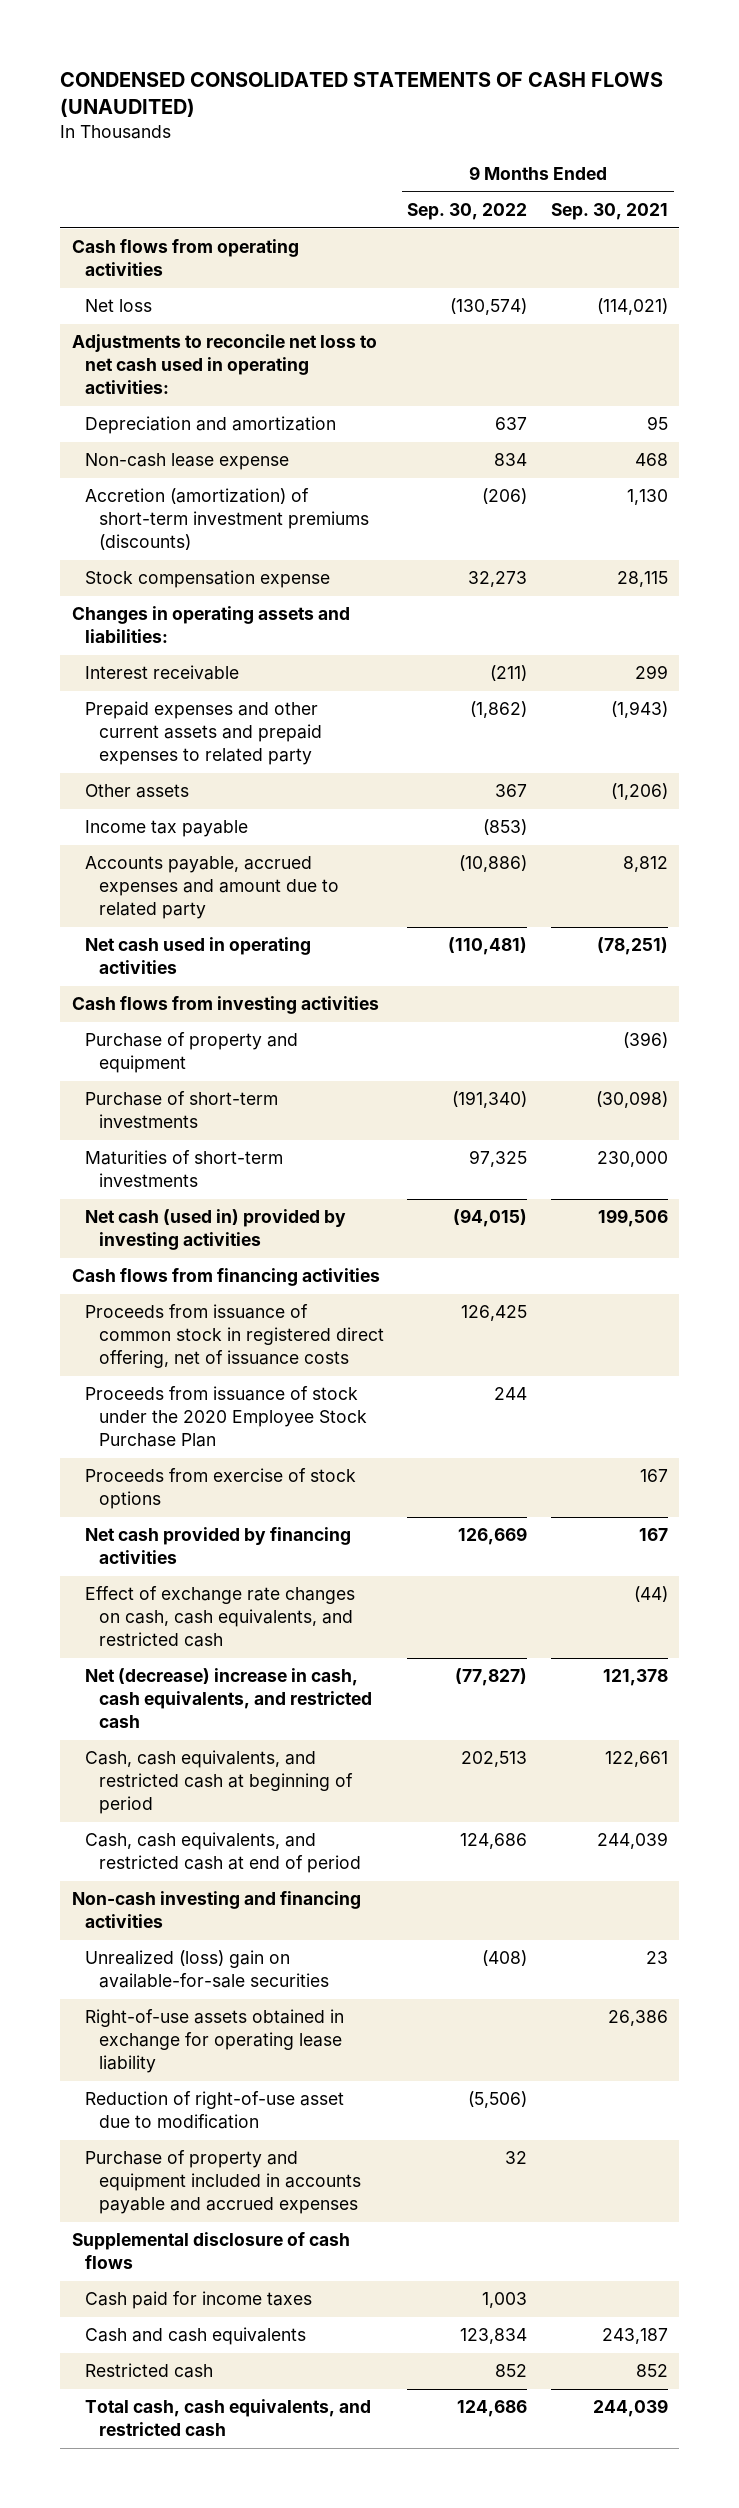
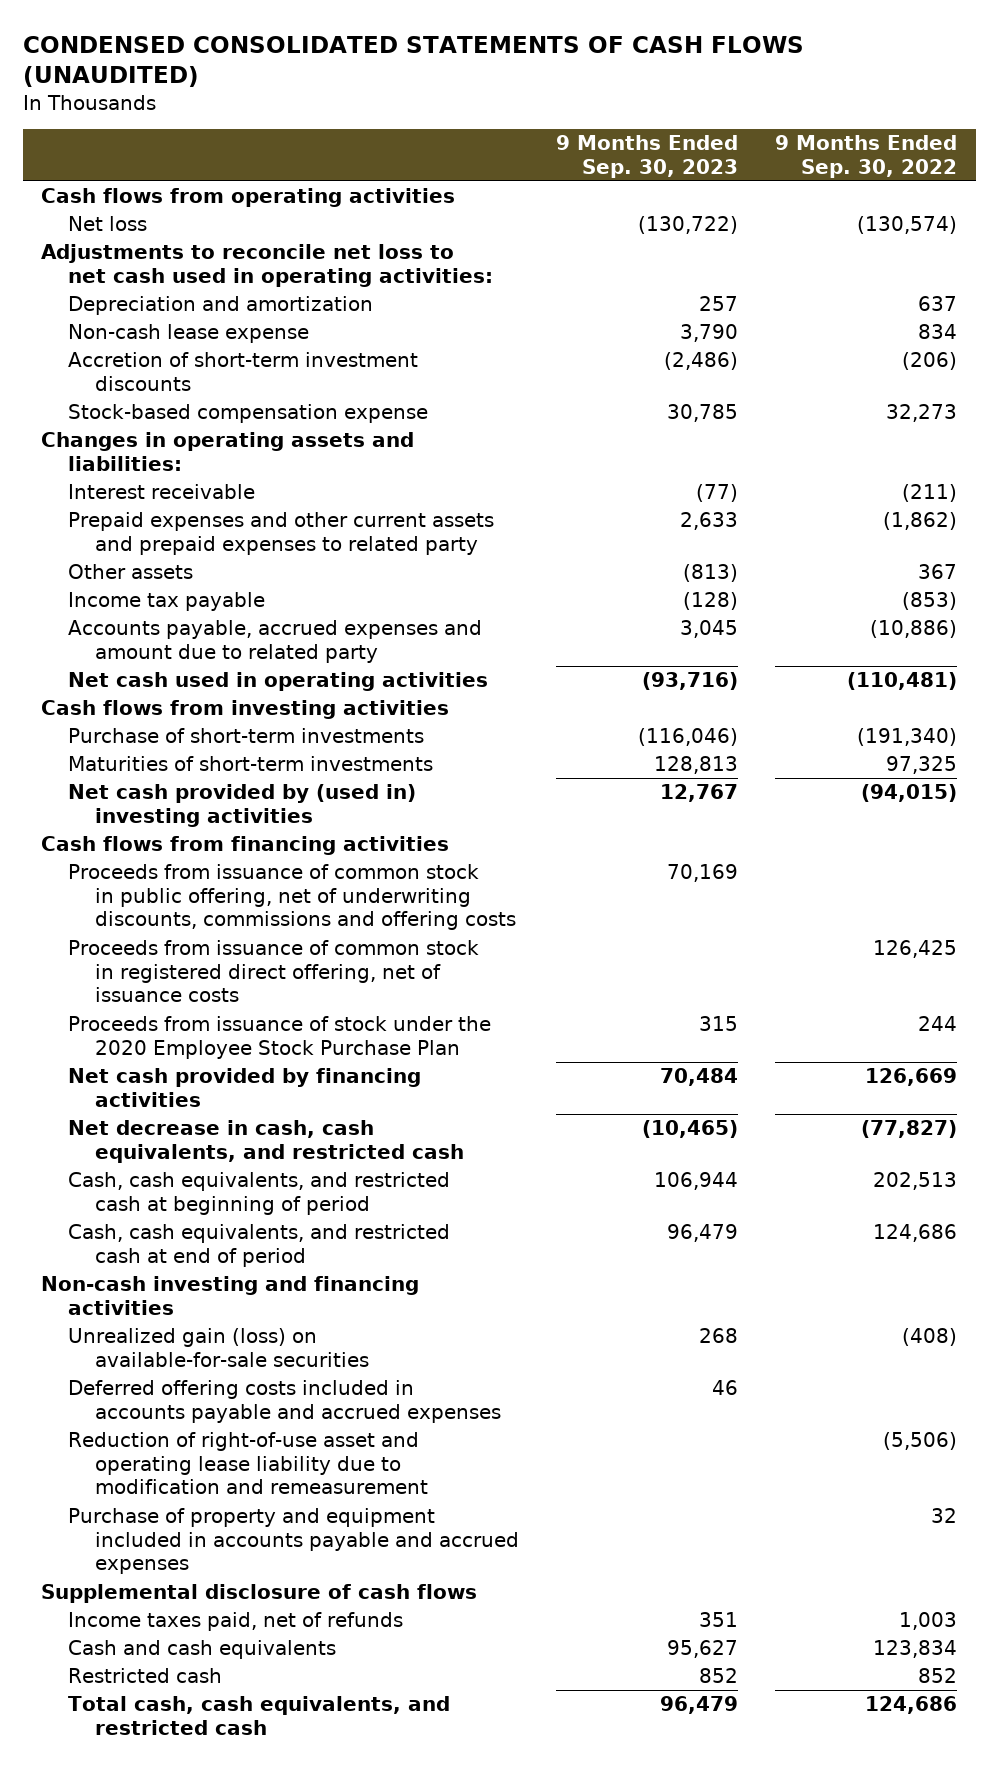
[550,203,668,221] Sep. 30, 2021 -> none
none -> [556,135,739,178] 9 Months Ended Sep. 30, 2023
[85,488,370,550] Accretion (amortization) of short-term investment premiums (discounts) -> [68,352,419,391] Accretion of short-term investment discounts
[85,570,331,589] Stock compensation expense -> [68,404,429,424] Stock-based compensation expense
[85,1032,299,1074] Purchase of property and equipment -> none
[85,1209,347,1251] Net cash (used in) provided by investing activities -> [68,784,417,827] Net cash provided by (used in) investing activities
none -> [68,864,517,931] Proceeds from issuance of common stock in public offering, net of underwriting discounts, commissions and offering costs
[85,1468,357,1510] Proceeds from exercise of stock options -> none
[85,1586,356,1647] Effect of exchange rate changes on cash, cash equivalents, and restricted cash -> none
[85,1668,373,1728] Net (decrease) increase in cash, cash equivalents, and restricted cash -> [68,1120,465,1163] Net decrease in cash, cash equivalents, and restricted cash
[85,2009,345,2073] Right-of-use assets obtained in exchange for operating lease liability -> none
[85,1950,330,1989] Unrealized (loss) gain on available-for-sale securities -> [68,1328,370,1367] Unrealized gain (loss) on available-for-sale securities
none -> [68,1380,502,1423] Deferred offering costs included in accounts payable and accrued expenses
[85,2091,345,2130] Reduction of right-of-use asset due to modification -> [68,1432,429,1495] Reduction of right-of-use asset and operating lease liability due to modification and remeasurement
[85,2291,313,2310] Cash paid for income taxes -> [68,1612,404,1632] Income taxes paid, net of refunds

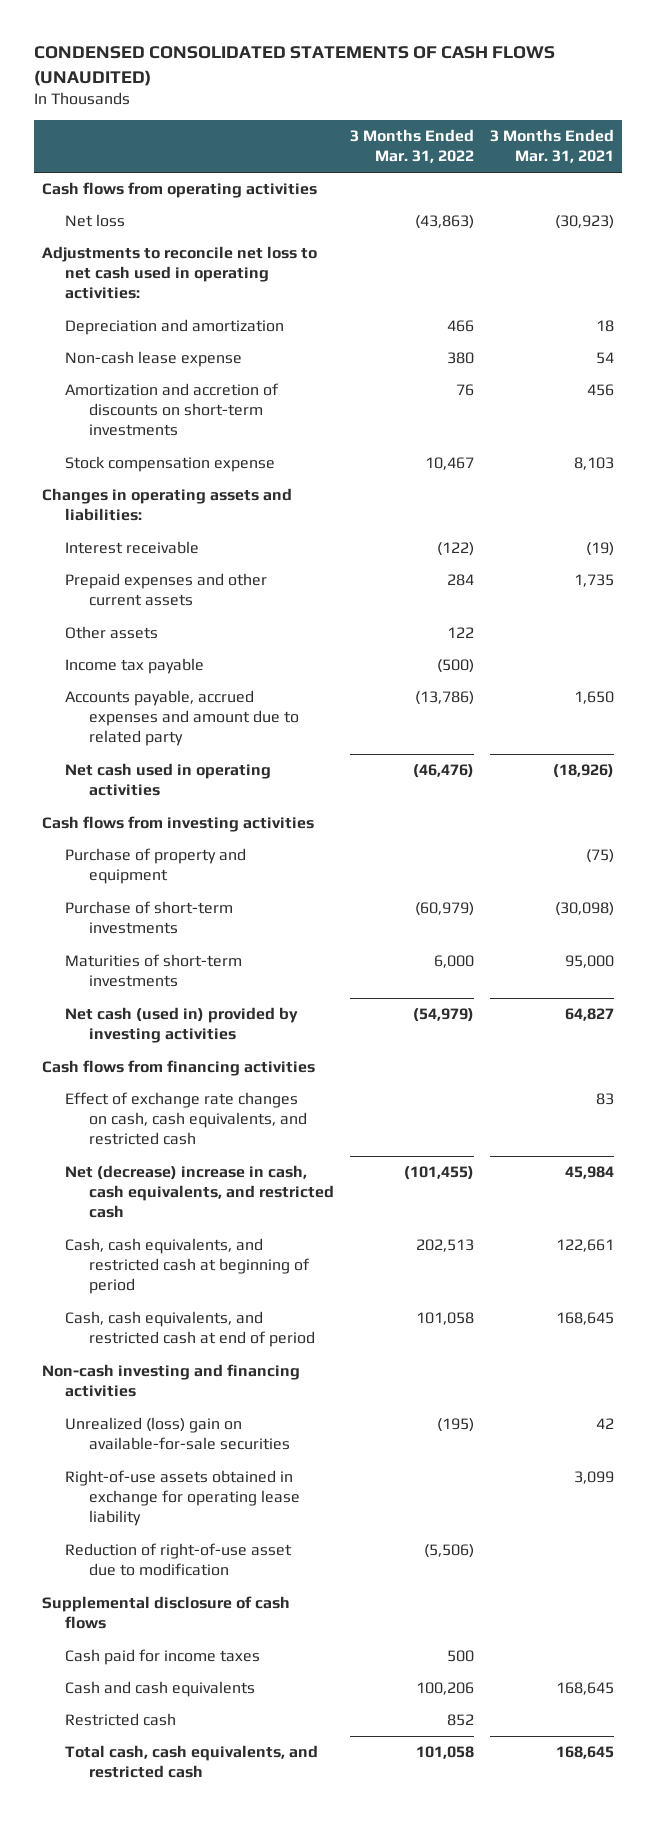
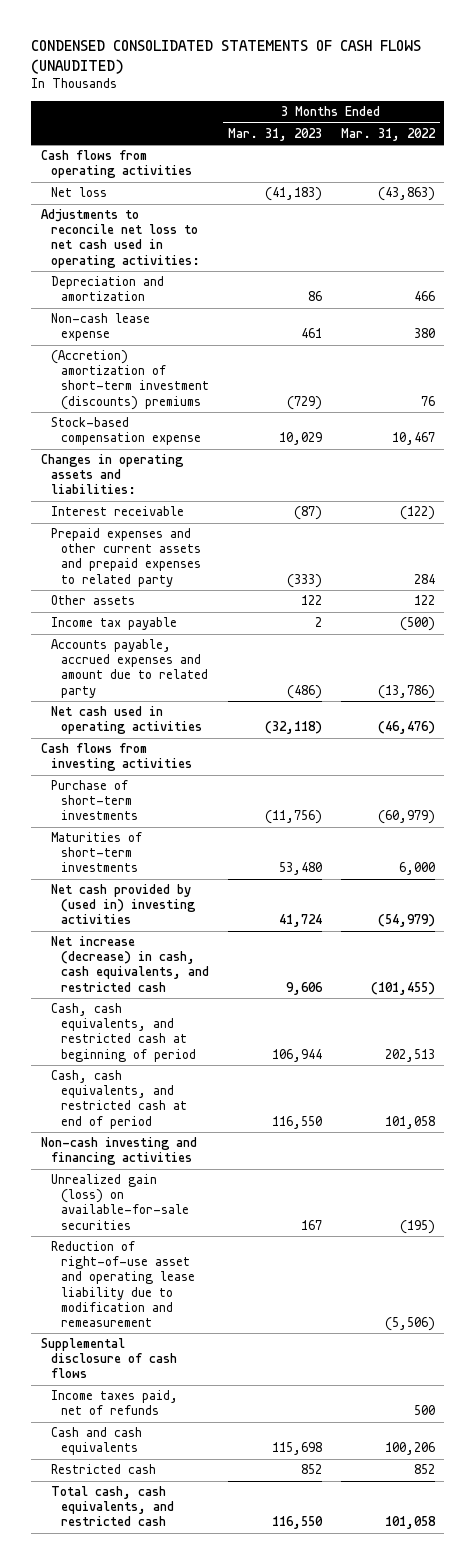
[489,129,614,164] 3 Months Ended Mar. 31, 2021 -> none
none -> [227,127,322,141] Mar. 31, 2023
[65,383,280,437] Amortization and accretion of discounts on short-term investments -> [50,350,209,410] (Accretion) amortization of short-term investment (discounts) premiums
[65,456,276,473] Stock compensation expense -> [50,417,201,446] Stock-based compensation expense
[65,573,268,607] Prepaid expenses and other current assets -> [50,528,201,587] Prepaid expenses and other current assets and prepaid expenses to related party
[65,848,247,885] Purchase of property and equipment -> none
[41,1060,315,1077] Cash flows from financing activities -> none
[65,1092,307,1146] Effect of exchange rate changes on cash, cash equivalents, and restricted cash -> none
[65,1007,299,1044] Net cash (used in) provided by investing activities -> [50,884,196,925] Net cash provided by (used in) investing activities
[65,1165,334,1219] Net (decrease) increase in cash, cash equivalents, and restricted cash -> [50,936,209,992] Net increase (decrease) in cash, cash equivalents, and restricted cash
[65,1470,300,1527] Right-of-use assets obtained in exchange for operating lease liability -> none
[65,1417,290,1451] Unrealized (loss) gain on available-for-sale securities -> [50,1174,189,1230] Unrealized gain (loss) on available-for-sale securities
[65,1543,293,1577] Reduction of right-of-use asset due to modification -> [50,1241,195,1327] Reduction of right-of-use asset and operating lease liability due to modification and remeasurement
[65,1649,261,1666] Cash paid for income taxes -> [50,1390,178,1416] Income taxes paid, net of refunds

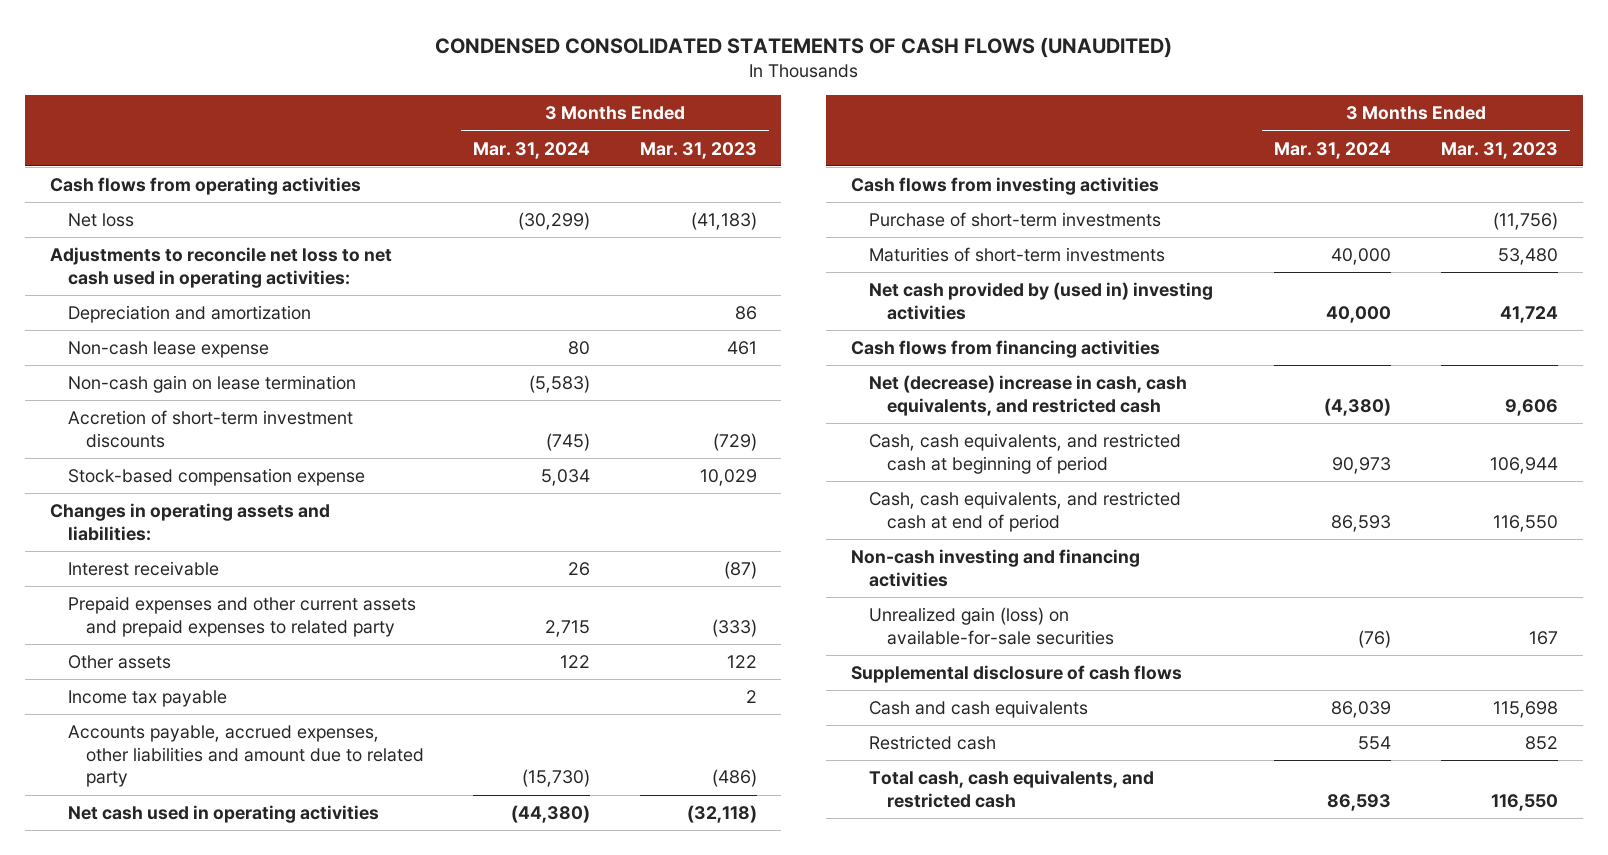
[340,127,436,141] Mar. 31, 2022 -> none
none -> [473,141,591,159] Mar. 31, 2024
none -> [67,375,356,394] Non-cash gain on lease termination
[50,350,209,410] (Accretion) amortization of short-term investment (discounts) premiums -> [67,410,353,448] Accretion of short-term investment discounts
[50,639,208,698] Accounts payable, accrued expenses and amount due to related party -> [67,725,424,788] Accounts payable, accrued expenses, other liabilities and amount due to related party
none -> [851,340,1161,359] Cash flows from financing activities
[50,936,209,992] Net increase (decrease) in cash, cash equivalents, and restricted cash -> [868,375,1187,416] Net (decrease) increase in cash, cash equivalents, and restricted cash
[50,1241,195,1327] Reduction of right-of-use asset and operating lease liability due to modification and remeasurement -> none
[50,1390,178,1416] Income taxes paid, net of refunds -> none

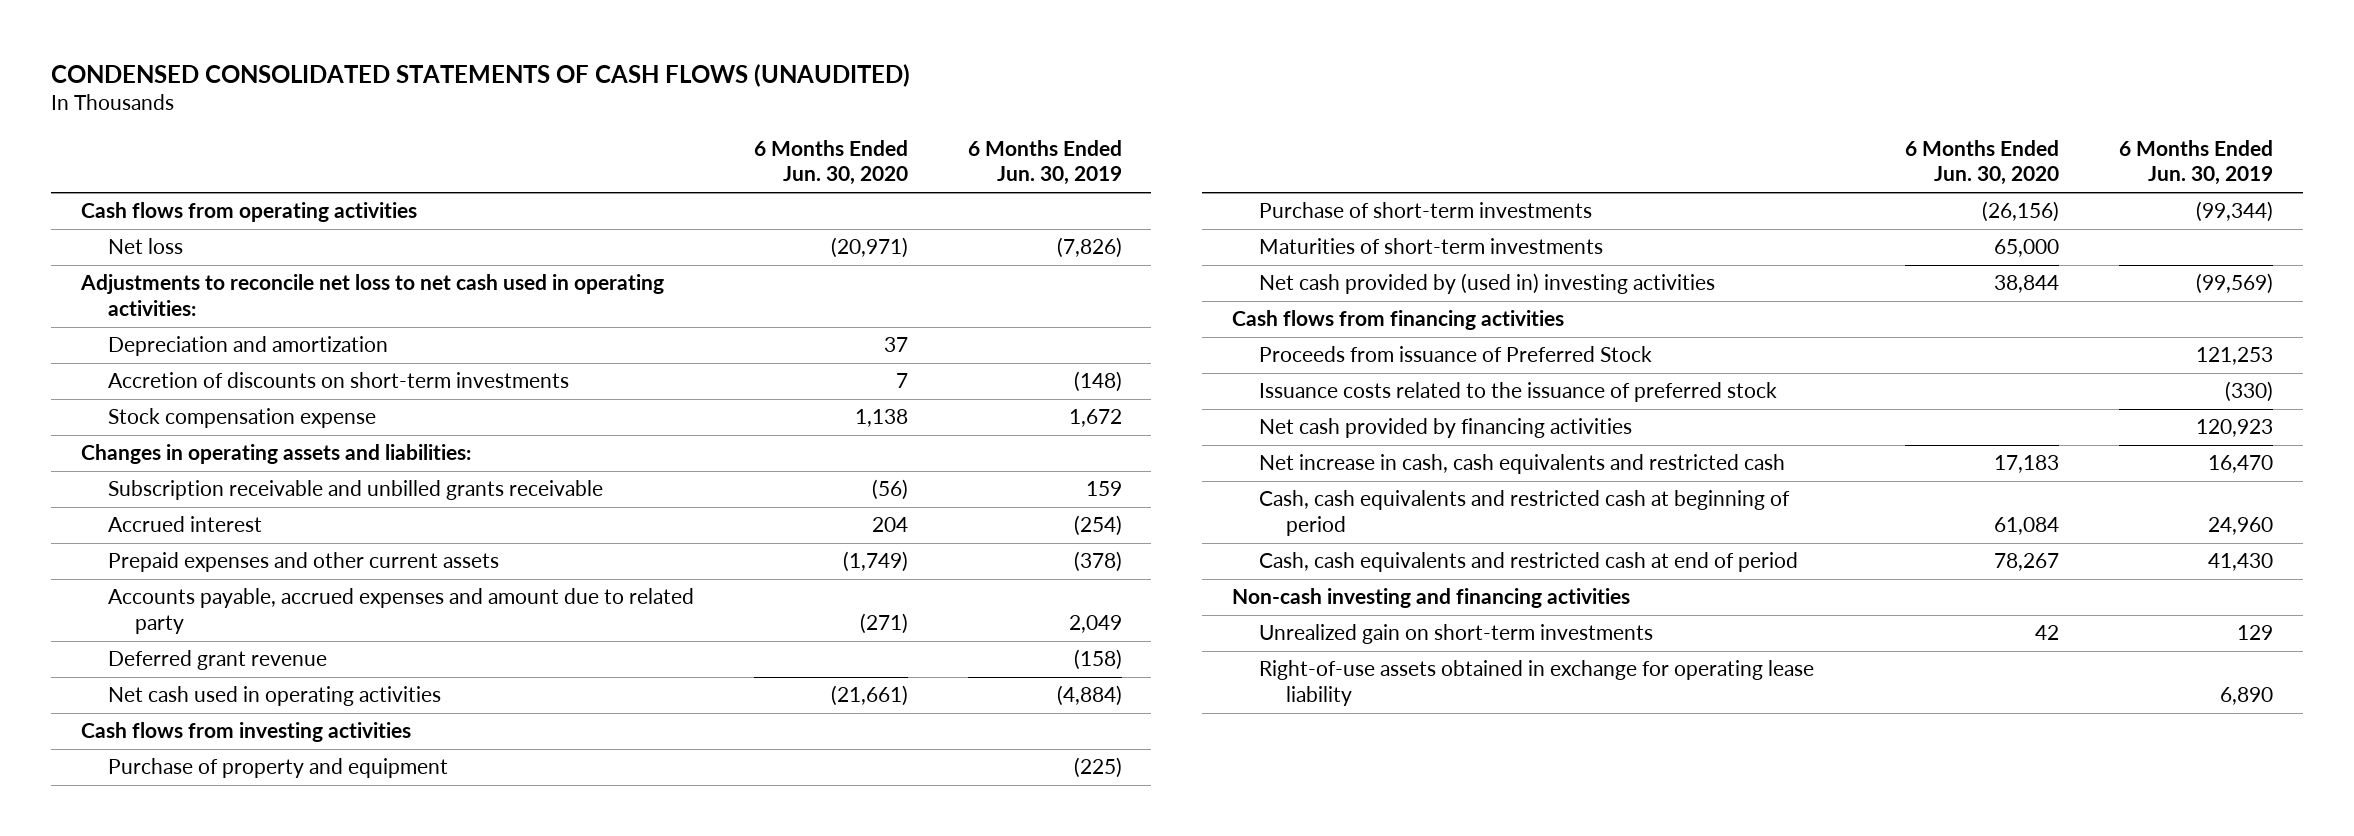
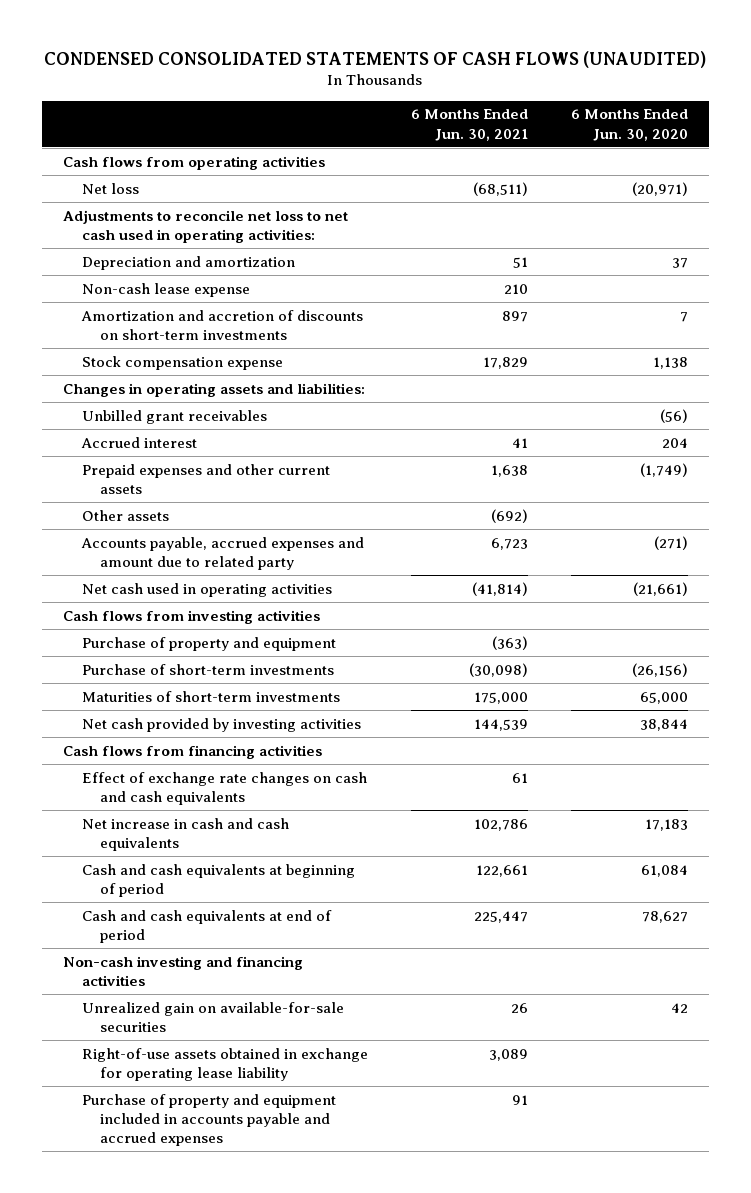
[967,139,1122,186] 6 Months Ended Jun. 30, 2019 -> none
none -> [410,109,528,141] 6 Months Ended Jun. 30, 2021
none -> [81,282,250,297] Non-cash lease expense
[107,372,569,389] Accretion of discounts on short-term investments -> [80,309,363,340] Amortization and accretion of discounts on short-term investments
[107,480,603,501] Subscription receivable and unbilled grants receivable -> none
none -> [81,409,267,424] Unbilled grant receivables
none -> [81,509,169,521] Other assets
[107,650,327,671] Deferred grant revenue -> none
[1259,273,1716,295] Net cash provided by (used in) investing activities -> [81,717,361,732] Net cash provided by investing activities
[1259,346,1653,363] Proceeds from issuance of Preferred Stock -> none
[1259,382,1778,403] Issuance costs related to the issuance of preferred stock -> none
[1259,418,1633,439] Net cash provided by financing activities -> none
none -> [81,771,367,805] Effect of exchange rate changes on cash and cash equivalents
[1259,454,1786,475] Net increase in cash, cash equivalents and restricted cash -> [81,817,289,851] Net increase in cash and cash equivalents
[1259,490,1791,536] Cash, cash equivalents and restricted cash at beginning of period -> [81,863,355,897] Cash and cash equivalents at beginning of period
[1259,552,1799,573] Cash, cash equivalents and restricted cash at end of period -> [81,909,332,943] Cash and cash equivalents at end of period
[1993,553,2059,572] 78,267 -> [641,910,688,923] 78,627
[1259,624,1654,645] Unrealized gain on short-term investments -> none
none -> [81,1001,344,1032] Unrealized gain on available-for-sale securities
none -> [81,1093,336,1147] Purchase of property and equipment included in accounts payable and accrued expenses

